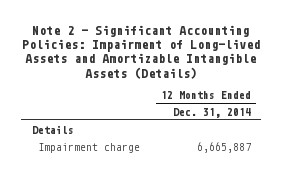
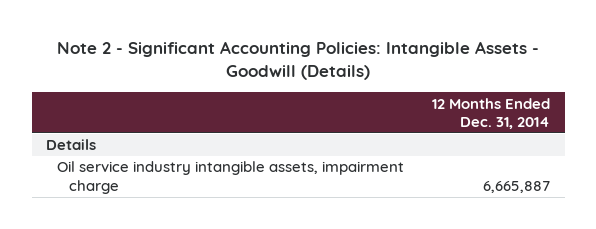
[22,25,261,79] Note 2 - Significant Accounting Policies: Impairment of Long-lived Assets and Amortizable Intangible Assets (Details) -> [57,41,540,81] Note 2 - Significant Accounting Policies: Intangible Assets - Goodwill (Details)
[38,142,141,153] Impairment charge -> [57,161,405,194] Oil service industry intangible assets, impairment charge

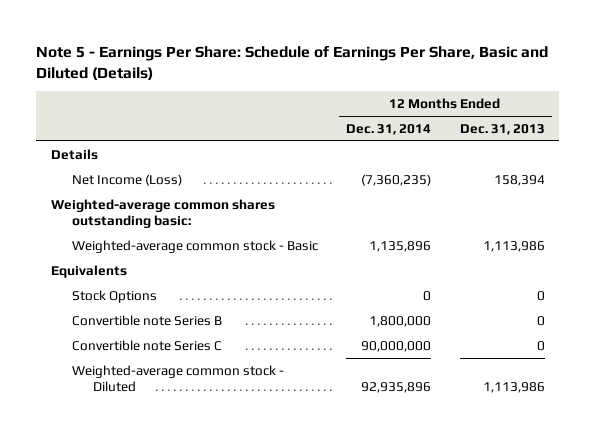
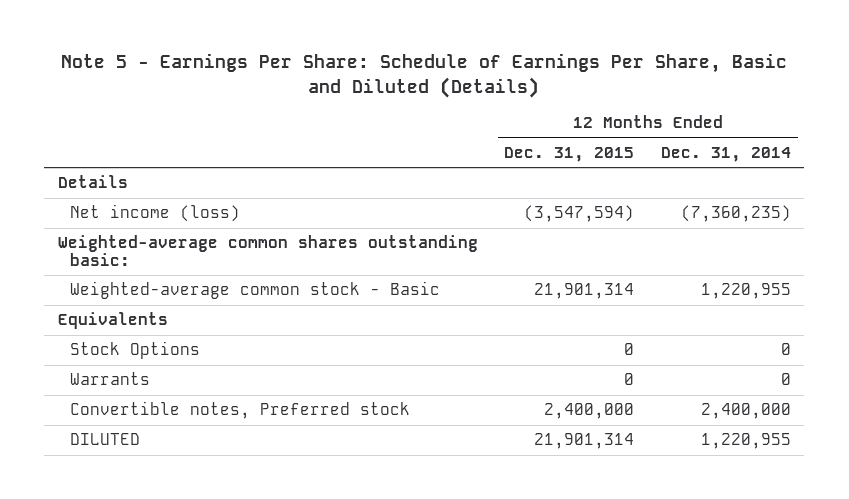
[459,123,545,135] Dec. 31, 2013 -> none
none -> [504,146,635,162] Dec. 31, 2015
[71,173,182,186] Net Income (Loss) -> [69,204,240,223] Net income (loss)
[369,240,432,252] 1,135,896 -> [700,283,791,300] 1,220,955
[71,314,222,326] Convertible note Series B -> none
[71,339,222,351] Convertible note Series C -> none
none -> [69,372,150,386] Warrants
none -> [69,401,410,420] Convertible notes, Preferred stock
[71,364,284,393] Weighted-average common stock - Diluted -> [69,433,140,446] DILUTED
[361,382,432,394] 92,935,896 -> [700,433,791,450] 1,220,955

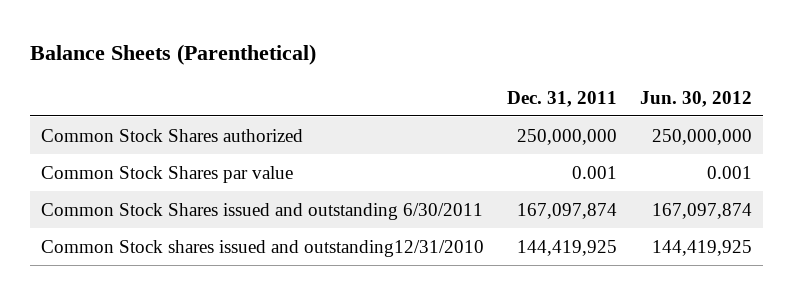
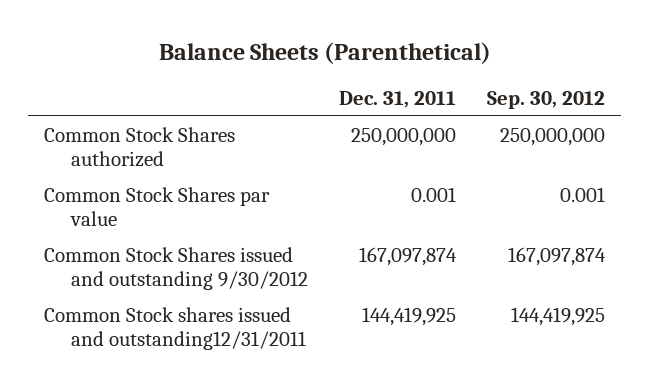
[639,90,752,107] Jun. 30, 2012 -> none
none -> [487,90,606,109] Sep. 30, 2012
[41,202,484,220] Common Stock Shares issued and outstanding 6/30/2011 -> [43,246,309,291] Common Stock Shares issued and outstanding 9/30/2012
[41,239,485,257] Common Stock shares issued and outstanding12/31/2010 -> [43,306,307,351] Common Stock shares issued and outstanding12/31/2011

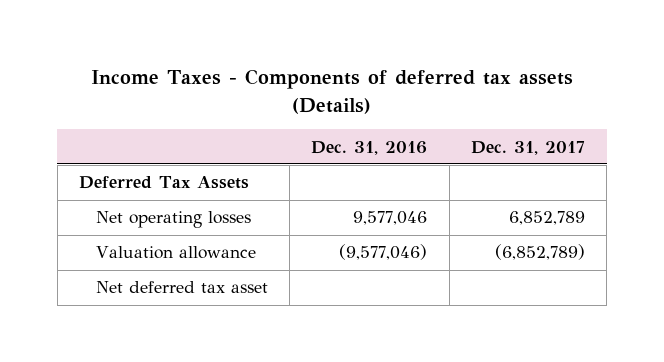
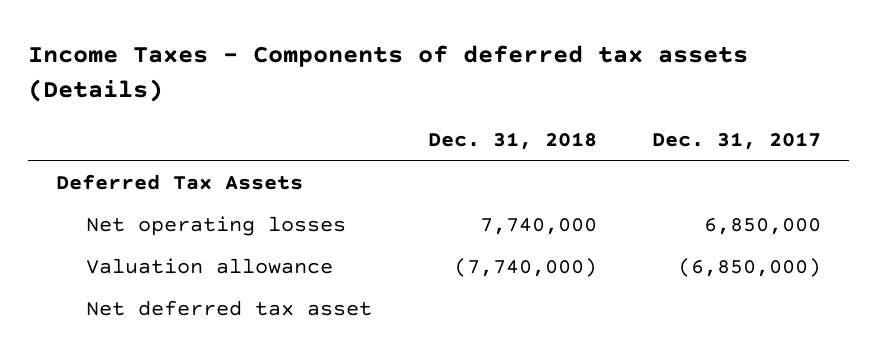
[311,140,428,155] Dec. 31, 2016 -> none
none -> [427,132,597,151] Dec. 31, 2018
[509,211,586,226] 6,852,789 -> [704,218,822,236] 6,850,000
[495,244,586,261] (6,852,789) -> [678,258,822,278] (6,850,000)

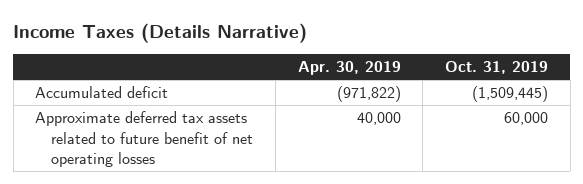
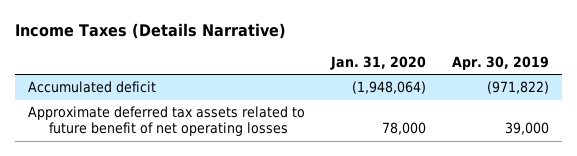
[444,61,548,75] Oct. 31, 2019 -> none
none -> [329,55,426,70] Jan. 31, 2020
[356,112,401,126] 40,000 -> [504,122,549,136] 39,000

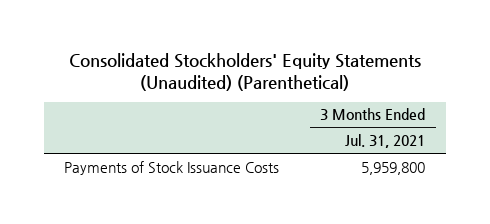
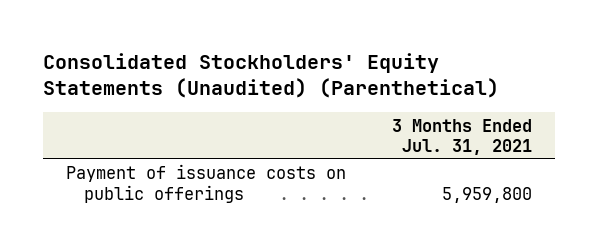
[64,160,280,175] Payments of Stock Issuance Costs -> [65,164,346,203] Payment of issuance costs on public offerings

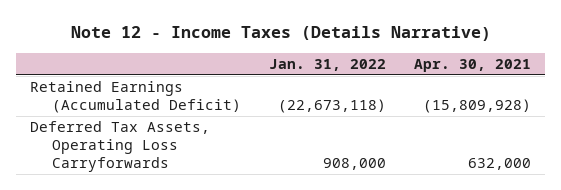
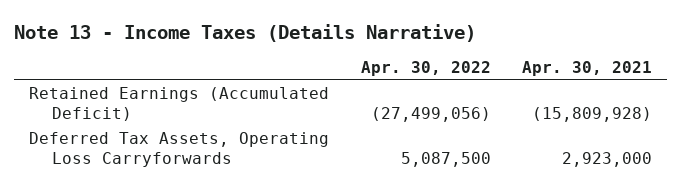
[70,26,491,42] Note 12 - Income Taxes (Details Narrative) -> [13,23,476,42] Note 13 - Income Taxes (Details Narrative)
[269,58,387,71] Jan. 31, 2022 -> none
none -> [360,61,491,77] Apr. 30, 2022
[468,158,532,171] 632,000 -> [561,151,652,167] 2,923,000

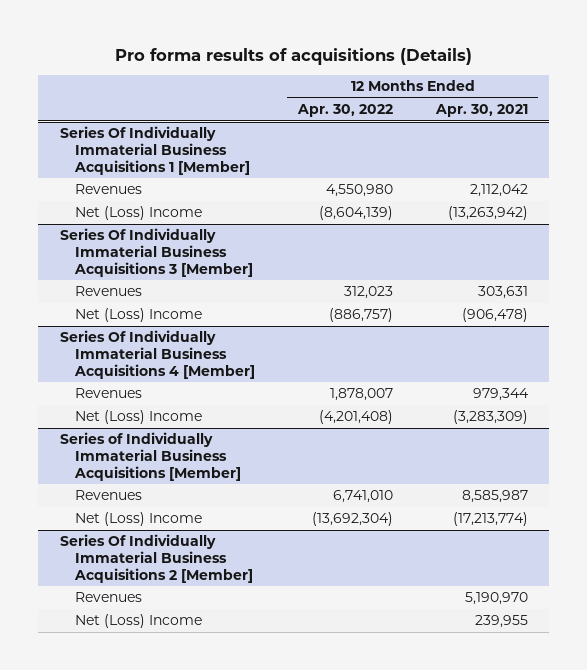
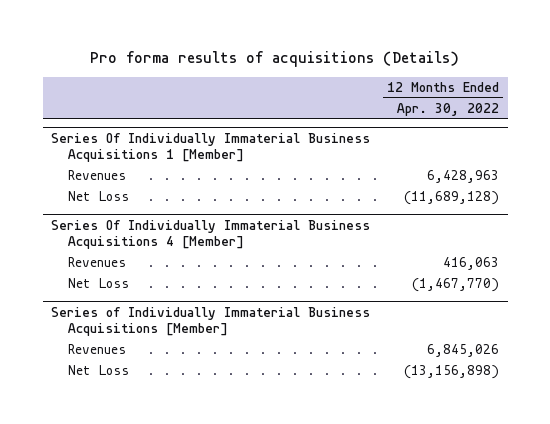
[434,104,528,118] Apr. 30, 2021 -> none
[59,228,254,277] Series Of Individually Immaterial Business Acquisitions 3 [Member] -> none
[75,286,143,297] Revenues -> none
[75,308,203,323] Net (Loss) Income -> none
[325,184,393,198] 4,550,980 -> [427,170,500,184] 6,428,963
[75,206,203,221] Net (Loss) Income -> [67,191,129,202] Net Loss
[318,206,393,221] (8,604,139) -> [404,191,500,206] (11,689,128)
[329,388,393,402] 1,878,007 -> [443,257,500,271] 416,063
[75,410,203,425] Net (Loss) Income -> [67,278,129,289] Net Loss
[318,410,393,425] (4,201,408) -> [412,278,500,293] (1,467,770)
[59,534,254,583] Series Of Individually Immaterial Business Acquisitions 2 [Member] -> none
[75,592,143,603] Revenues -> none
[75,614,203,629] Net (Loss) Income -> none
[332,490,393,504] 6,741,010 -> [427,344,500,358] 6,845,026
[75,512,203,527] Net (Loss) Income -> [67,365,129,376] Net Loss
[311,512,393,527] (13,692,304) -> [404,365,500,380] (13,156,898)

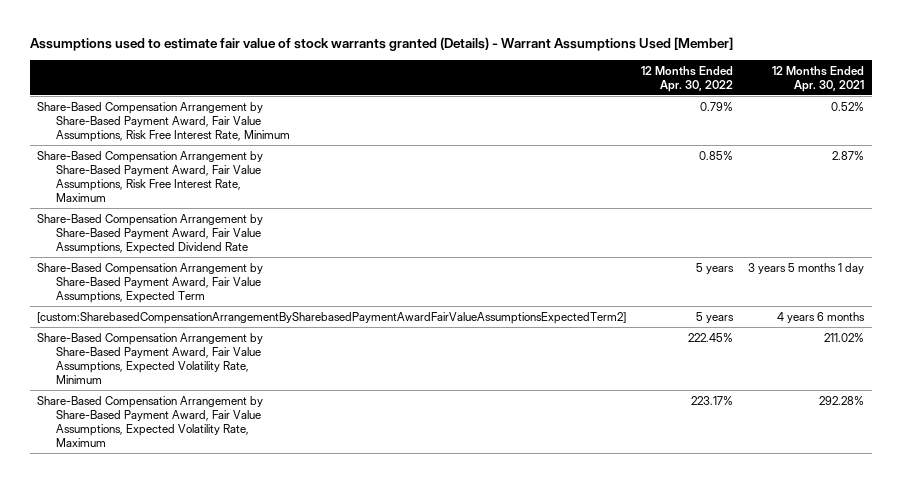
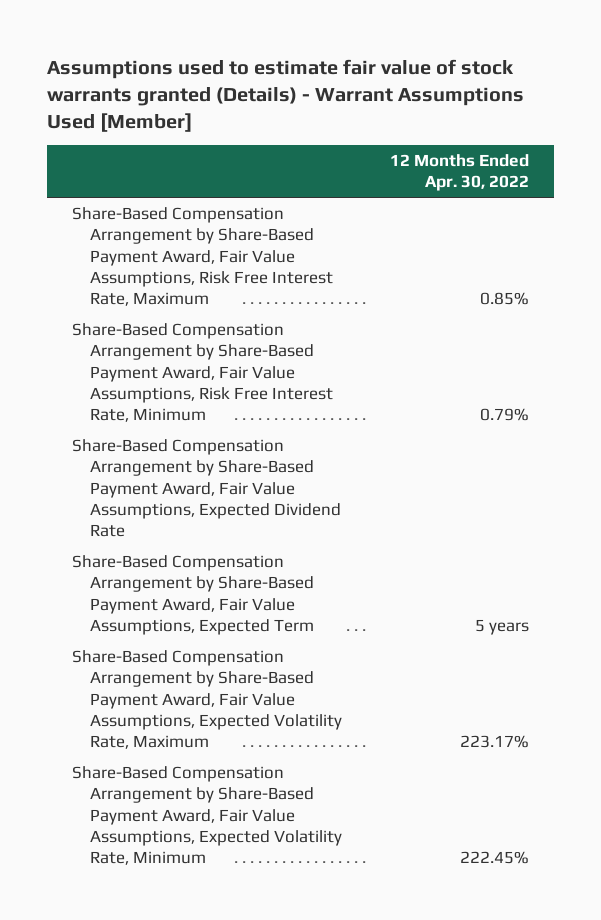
[772,65,865,92] 12 Months Ended Apr. 30, 2021 -> none
[37,101,290,142] Share-Based Compensation Arrangement by Share-Based Payment Award, Fair Value Assumptions, Risk Free Interest Rate, Minimum -> [71,323,333,423] Share-Based Compensation Arrangement by Share-Based Payment Award, Fair Value Assumptions, Risk Free Interest Rate, Minimum
[37,311,627,324] [custom:SharebasedCompensationArrangementBySharebasedPaymentAwardFairValueAssumptionsExpectedTerm2] -> none
[37,332,264,384] Share-Based Compensation Arrangement by Share-Based Payment Award, Fair Value Assumptions, Expected Volatility Rate, Minimum -> [71,766,342,866] Share-Based Compensation Arrangement by Share-Based Payment Award, Fair Value Assumptions, Expected Volatility Rate, Minimum

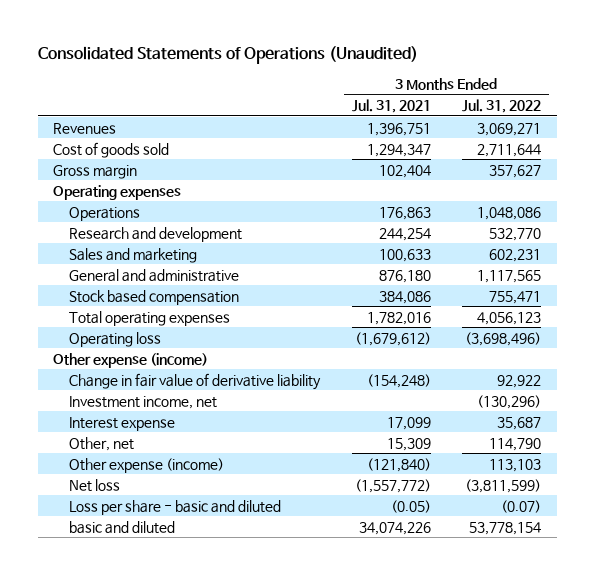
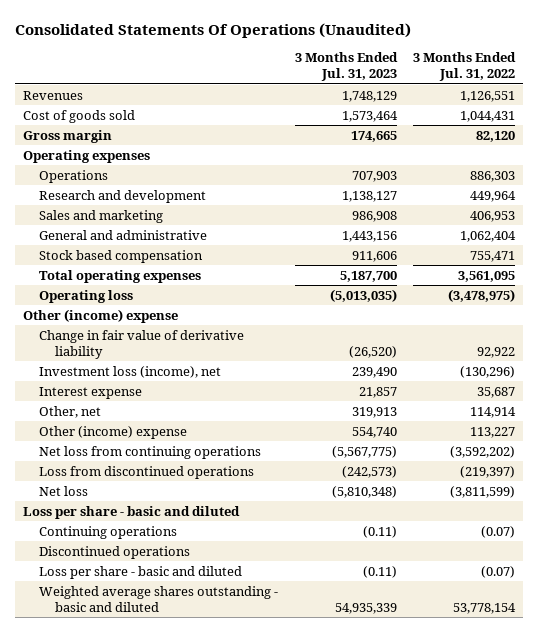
[37,46,418,65] Consolidated Statements of Operations (Unaudited) -> [14,22,411,38] Consolidated Statements Of Operations (Unaudited)
[351,98,431,113] Jul. 31, 2021 -> none
none -> [294,52,398,82] 3 Months Ended Jul. 31, 2023
[477,122,542,136] 3,069,271 -> [460,90,516,102] 1,126,551
[477,143,542,157] 2,711,644 -> [460,110,516,122] 1,044,431
[489,164,542,178] 357,627 -> [476,130,516,142] 82,120
[477,206,542,220] 1,048,086 -> [470,170,516,182] 886,303
[489,227,542,241] 532,770 -> [470,190,517,202] 449,964
[489,248,542,262] 602,231 -> [470,210,516,222] 406,953
[477,269,542,283] 1,117,565 -> [460,230,517,242] 1,062,404
[477,311,542,325] 4,056,123 -> [458,270,516,282] 3,561,095
[465,331,542,346] (3,698,496) -> [448,288,516,302] (3,478,975)
[53,352,209,368] Other expense (income) -> [23,308,179,323] Other (income) expense
[69,395,218,409] Investment income, net -> [38,365,221,378] Investment loss (income), net
[489,437,542,451] 114,790 -> [470,406,517,418] 114,914
[69,457,225,473] Other expense (income) -> [38,425,187,439] Other (income) expense
[489,458,542,472] 113,103 -> [470,426,516,438] 113,227
none -> [38,445,261,459] Net loss from continuing operations
none -> [38,465,254,479] Loss from discontinued operations
none -> [23,505,241,519] Loss per share - basic and diluted
none -> [38,525,177,539] Continuing operations
none -> [38,545,190,559] Discontinued operations
[69,520,176,534] basic and diluted -> [38,585,278,612] Weighted average shares outstanding - basic and diluted

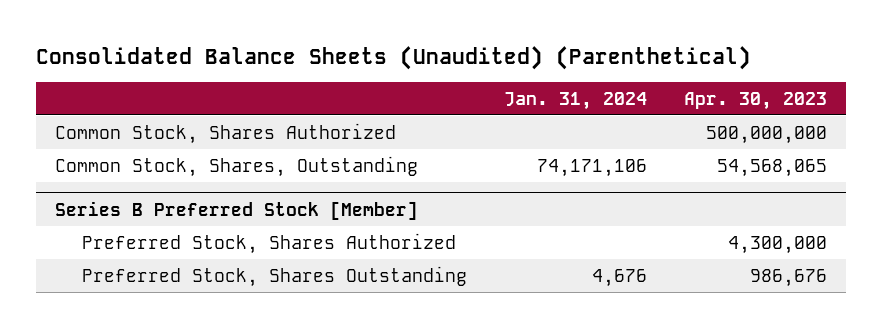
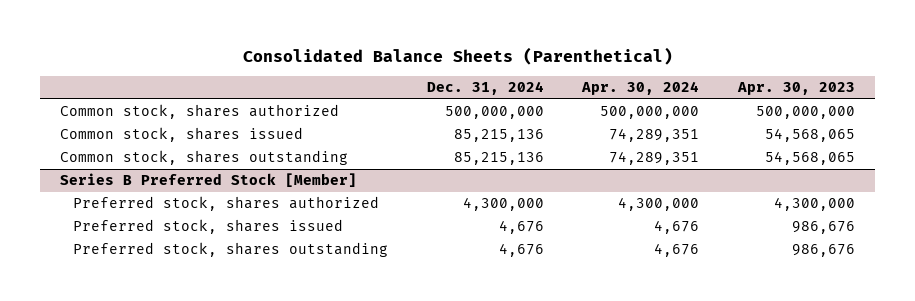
[36,46,752,71] Consolidated Balance Sheets (Unaudited) (Parenthetical) -> [242,46,673,65] Consolidated Balance Sheets (Parenthetical)
[504,91,648,110] Jan. 31, 2024 -> none
none -> [426,81,544,96] Dec. 31, 2024
none -> [581,81,700,96] Apr. 30, 2024
[54,122,396,144] Common Stock, Shares Authorized -> [59,104,339,120] Common stock, shares authorized
none -> [59,127,303,143] Common stock, shares issued
[54,155,418,177] Common Stock, Shares, Outstanding -> [59,150,348,166] Common stock, shares outstanding
[81,232,456,254] Preferred Stock, Shares Authorized -> [72,196,379,212] Preferred stock, shares authorized
none -> [72,219,343,235] Preferred stock, shares issued
[81,265,467,287] Preferred Stock, Shares Outstanding -> [72,242,388,258] Preferred stock, shares outstanding

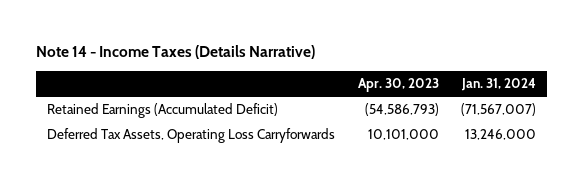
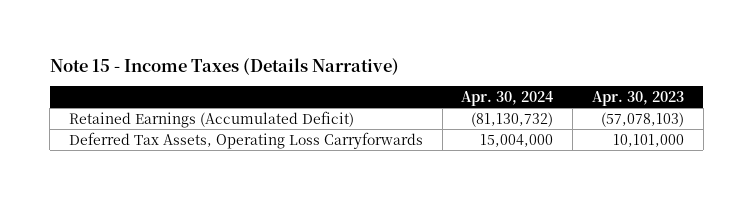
[36,45,316,60] Note 14 - Income Taxes (Details Narrative) -> [49,57,399,75] Note 15 - Income Taxes (Details Narrative)
[461,78,537,92] Jan. 31, 2024 -> none
none -> [461,90,554,106] Apr. 30, 2024
[364,103,439,117] (54,586,793) -> [600,111,684,127] (57,078,103)

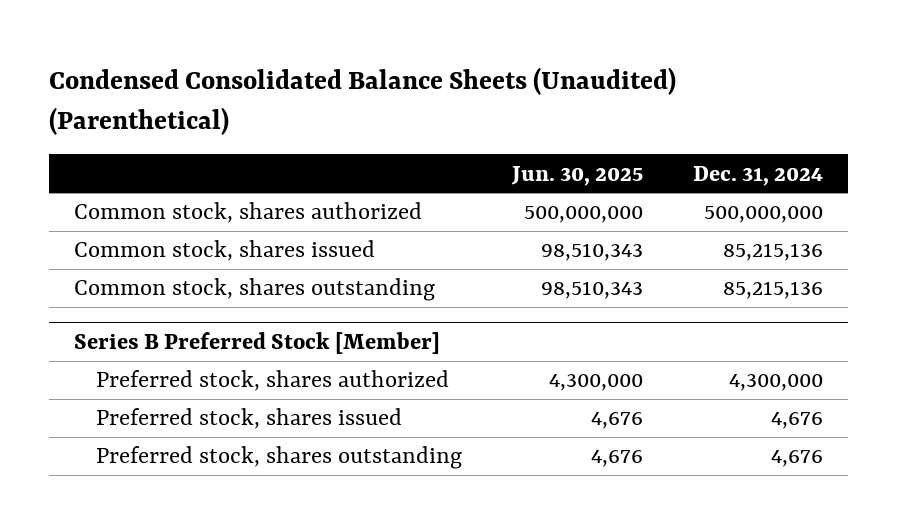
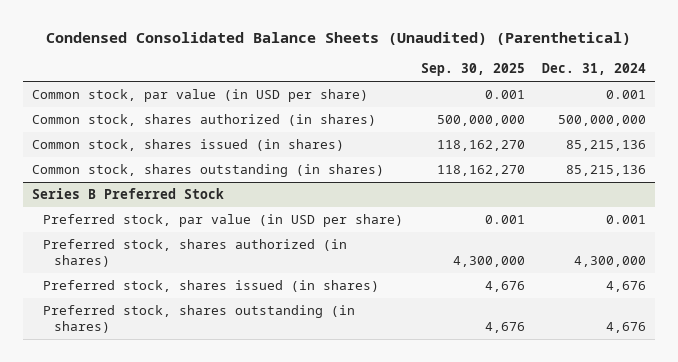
[511,165,644,186] Jun. 30, 2025 -> none
none -> [420,63,525,77] Sep. 30, 2025
none -> [32,89,369,103] Common stock, par value (in USD per share)
[74,202,423,224] Common stock, shares authorized -> [32,114,377,127] Common stock, shares authorized (in shares)
[74,240,376,262] Common stock, shares issued -> [32,139,345,152] Common stock, shares issued (in shares)
[74,278,436,302] Common stock, shares outstanding -> [32,164,385,178] Common stock, shares outstanding (in shares)
[74,332,441,355] Series B Preferred Stock [Member] -> [32,188,225,200] Series B Preferred Stock
none -> [43,214,404,228] Preferred stock, par value (in USD per share)
[96,370,450,392] Preferred stock, shares authorized -> [43,239,348,267] Preferred stock, shares authorized (in shares)
[96,408,403,430] Preferred stock, shares issued -> [43,280,380,293] Preferred stock, shares issued (in shares)
[96,446,463,470] Preferred stock, shares outstanding -> [43,305,356,333] Preferred stock, shares outstanding (in shares)

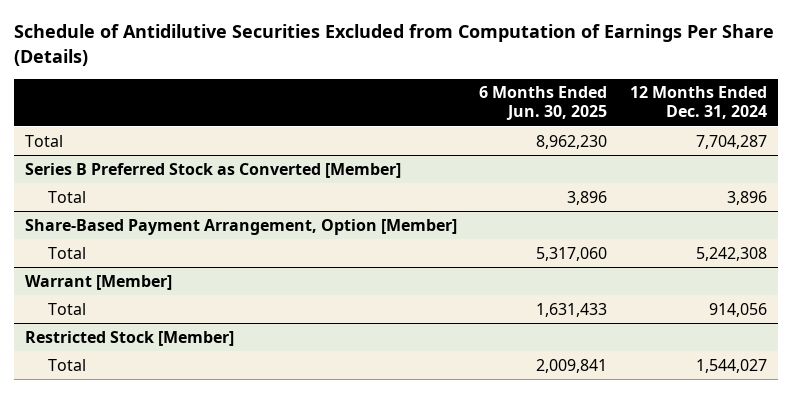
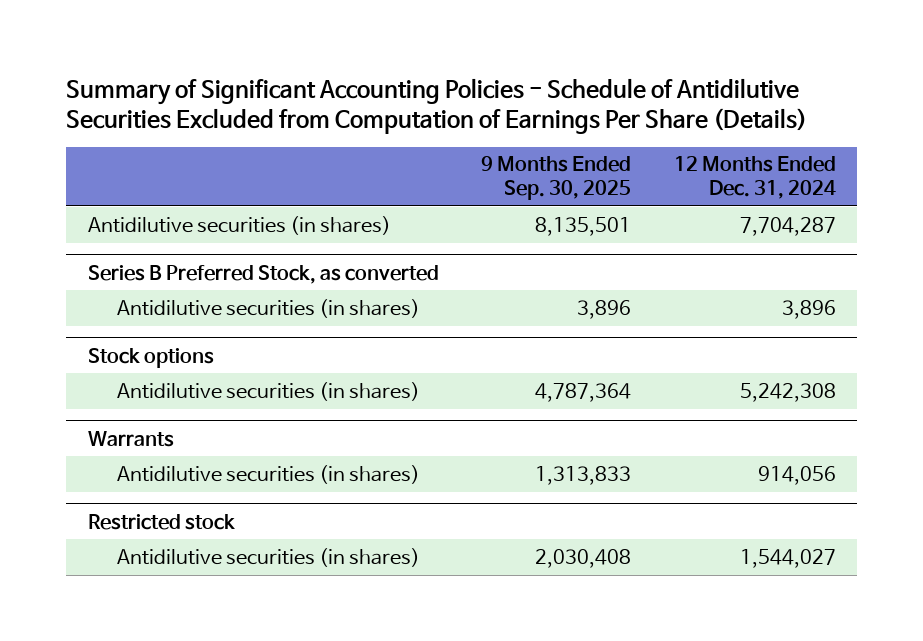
[13,24,774,66] Schedule of Antidilutive Securities Excluded from Computation of Earnings Per Share (Details) -> [66,77,808,135] Summary of Significant Accounting Policies - Schedule of Antidilutive Securities Excluded from Computation of Earnings Per Share (Details)
[479,86,608,121] 6 Months Ended Jun. 30, 2025 -> none
none -> [481,156,632,200] 9 Months Ended Sep. 30, 2025
[25,134,64,147] Total -> [87,215,391,235] Antidilutive securities (in shares)
[25,162,402,178] Series B Preferred Stock as Converted [Member] -> [87,264,439,284] Series B Preferred Stock, as converted
[48,190,87,203] Total -> [117,298,421,318] Antidilutive securities (in shares)
[25,218,458,235] Share-Based Payment Arrangement, Option [Member] -> [87,347,214,368] Stock options
[48,246,87,259] Total -> [117,381,421,401] Antidilutive securities (in shares)
[25,274,173,290] Warrant [Member] -> [87,430,174,447] Warrants
[48,302,87,315] Total -> [117,464,421,484] Antidilutive securities (in shares)
[25,330,235,346] Restricted Stock [Member] -> [87,513,235,530] Restricted stock
[48,358,87,371] Total -> [117,547,421,567] Antidilutive securities (in shares)

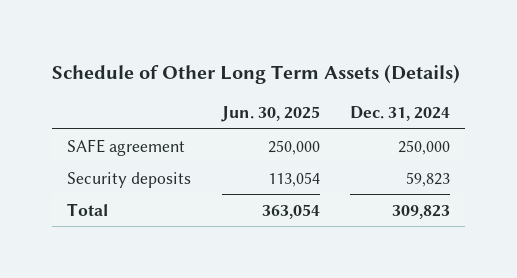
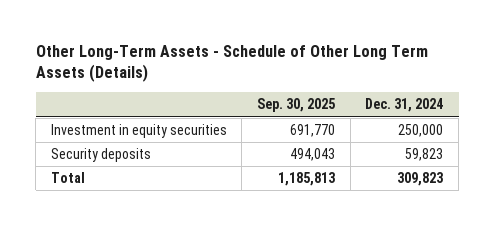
[52,64,461,85] Schedule of Other Long Term Assets (Details) -> [35,45,428,83] Other Long-Term Assets - Schedule of Other Long Term Assets (Details)
[220,106,320,123] Jun. 30, 2025 -> none
none -> [257,98,336,113] Sep. 30, 2025
[67,138,186,156] SAFE agreement -> none
none -> [50,124,227,139] Investment in equity securities

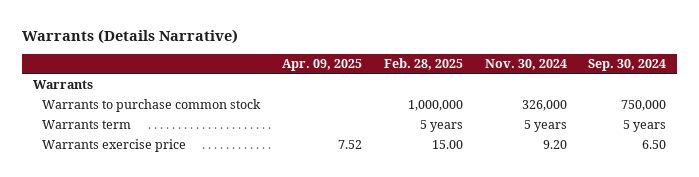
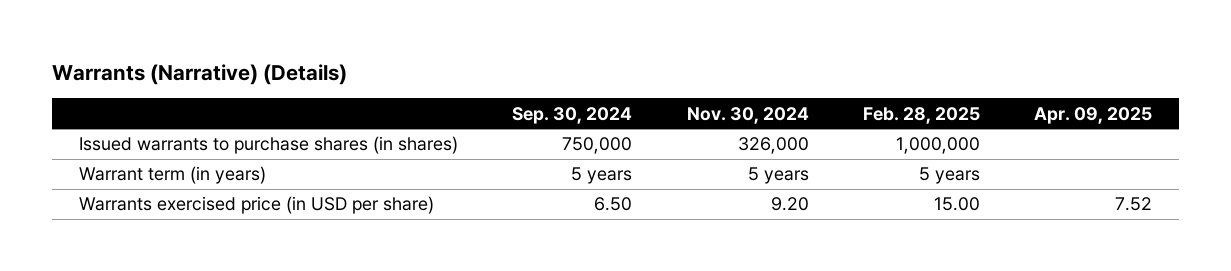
[22,29,239,45] Warrants (Details Narrative) -> [52,64,348,86] Warrants (Narrative) (Details)
[32,80,93,90] Warrants -> none
[42,99,262,113] Warrants to purchase common stock -> [79,136,459,155] Issued warrants to purchase shares (in shares)
[42,120,132,130] Warrants term -> [79,166,267,185] Warrant term (in years)
[42,139,187,153] Warrants exercise price -> [79,196,435,215] Warrants exercised price (in USD per share)

